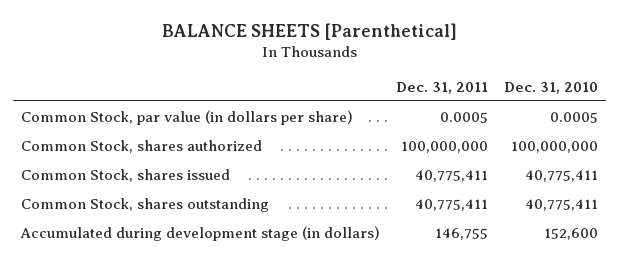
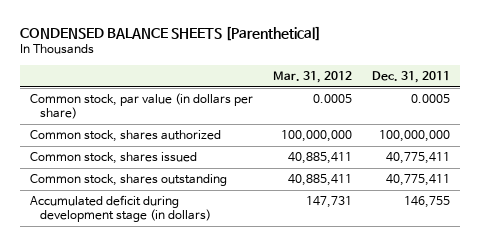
[161,22,457,40] BALANCE SHEETS [Parenthetical] -> [19,25,321,41] CONDENSED BALANCE SHEETS [Parenthetical]
[504,81,599,94] Dec. 31, 2010 -> none
none -> [273,70,353,83] Mar. 31, 2012
[21,109,354,125] Common Stock, par value (in dollars per share) -> [30,92,254,120] Common stock, par value (in dollars per share)
[21,139,263,153] Common Stock, shares authorized -> [30,129,222,142] Common stock, shares authorized
[21,168,231,182] Common Stock, shares issued -> [30,151,198,164] Common stock, shares issued
[21,197,270,212] Common Stock, shares outstanding -> [30,173,228,186] Common stock, shares outstanding
[20,225,381,241] Accumulated during development stage (in dollars) -> [30,194,211,223] Accumulated deficit during development stage (in dollars)

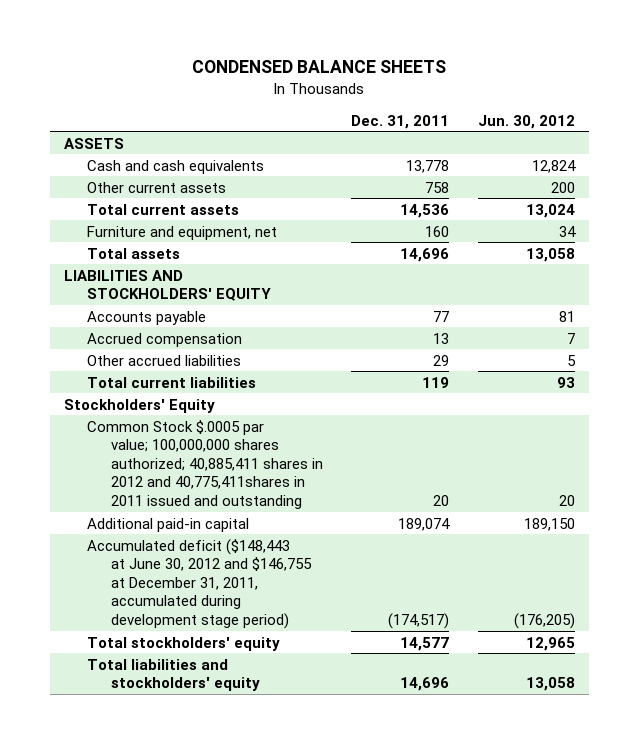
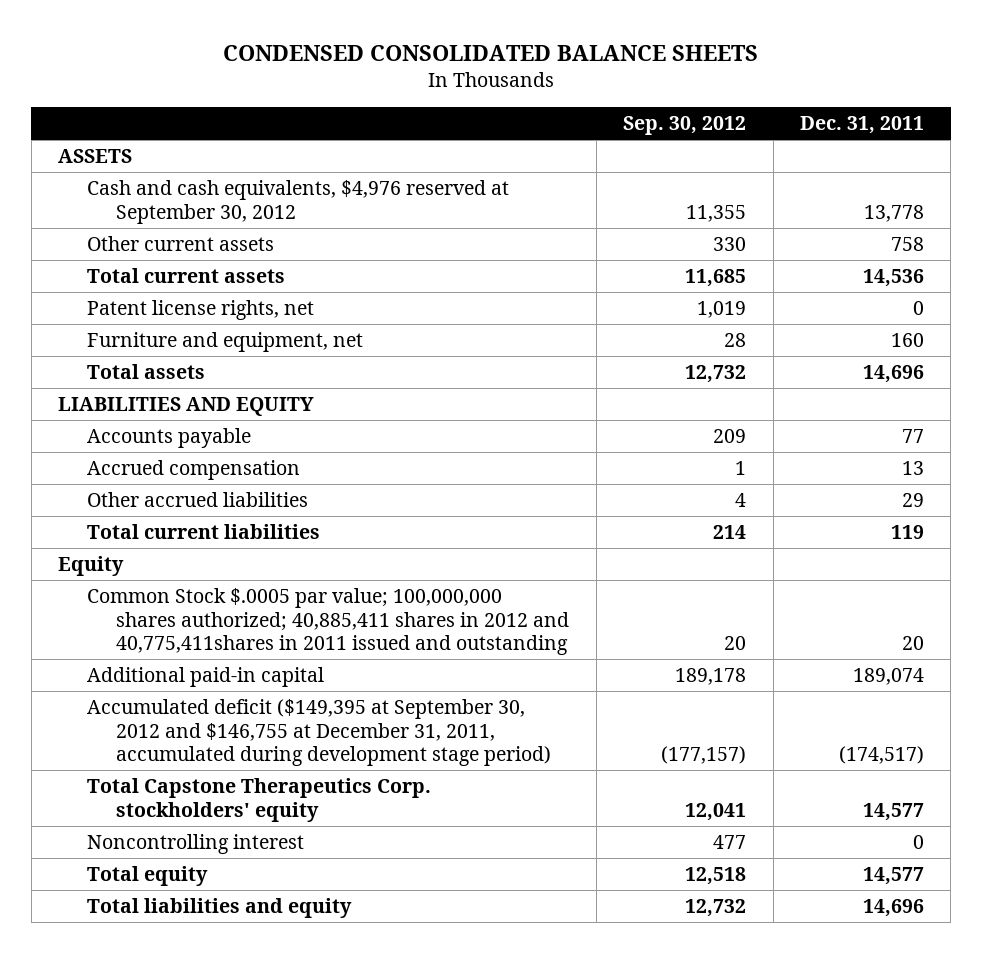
[192,60,447,74] CONDENSED BALANCE SHEETS -> [223,45,759,62] CONDENSED CONSOLIDATED BALANCE SHEETS
[477,114,575,129] Jun. 30, 2012 -> none
none -> [623,115,747,135] Sep. 30, 2012
[87,159,265,174] Cash and cash equivalents -> [87,180,510,224] Cash and cash equivalents, $4,976 reserved at September 30, 2012
none -> [87,300,315,321] Patent license rights, net
[64,269,272,302] LIABILITIES AND STOCKHOLDERS' EQUITY -> [58,397,315,417] LIABILITIES AND EQUITY
[64,398,216,413] Stockholders' Equity -> [58,556,125,577] Equity
[87,538,312,630] Accumulated deficit ($148,443 at June 30, 2012 and $146,755 at December 31, 2011, accumulated during development stage period) -> [87,699,552,767] Accumulated deficit ($149,395 at September 30, 2012 and $146,755 at December 31, 2011, accumulated during development stage period)
[87,636,281,651] Total stockholders' equity -> [87,778,432,822] Total Capstone Therapeutics Corp. stockholders' equity
none -> [87,834,305,855] Noncontrolling interest
none -> [87,866,209,887] Total equity
[87,658,260,692] Total liabilities and stockholders' equity -> [87,898,353,919] Total liabilities and equity

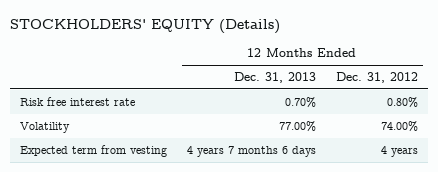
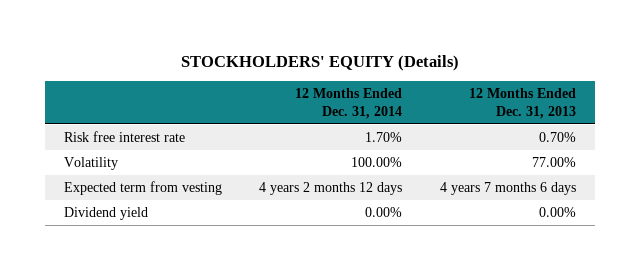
[335,72,418,84] Dec. 31, 2012 -> none
none -> [295,87,403,120] 12 Months Ended Dec. 31, 2014
none -> [63,206,148,220] Dividend yield

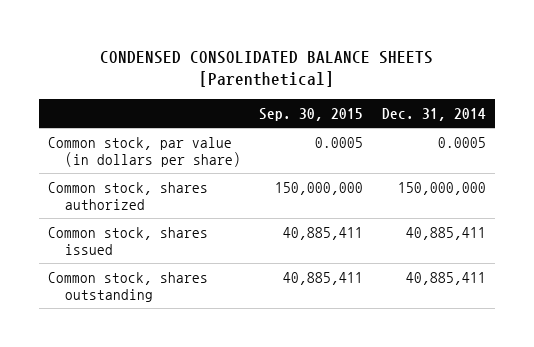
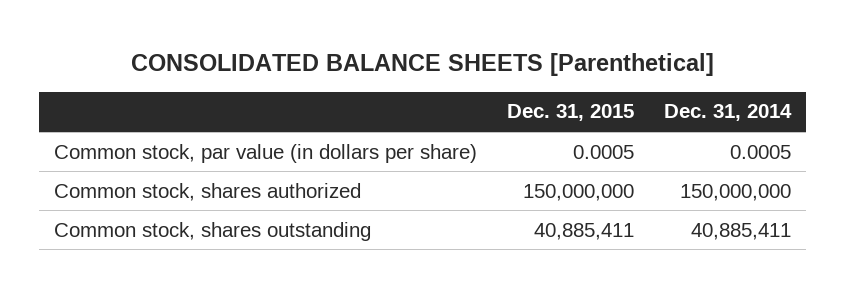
[99,50,433,88] CONDENSED CONSOLIDATED BALANCE SHEETS [Parenthetical] -> [130,53,714,77] CONSOLIDATED BALANCE SHEETS [Parenthetical]
[259,107,364,121] Sep. 30, 2015 -> none
none -> [507,104,635,122] Dec. 31, 2015
[48,226,209,256] Common stock, shares issued -> none

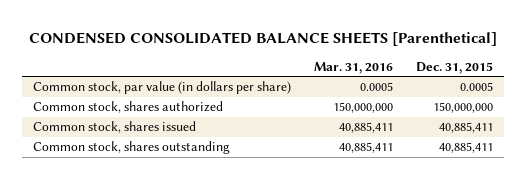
[130,53,714,77] CONSOLIDATED BALANCE SHEETS [Parenthetical] -> [28,32,497,47] CONDENSED CONSOLIDATED BALANCE SHEETS [Parenthetical]
[664,104,793,122] Dec. 31, 2014 -> none
none -> [313,62,393,75] Mar. 31, 2016
none -> [33,121,197,134] Common stock, shares issued

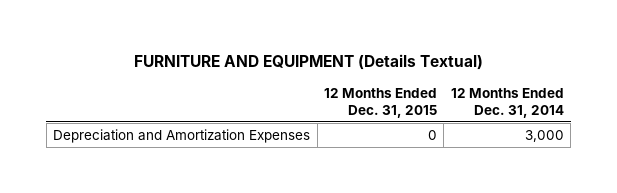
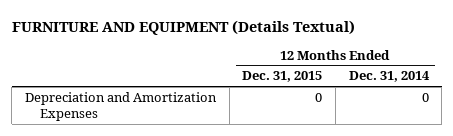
[524,129,564,142] 3,000 -> [421,93,429,103] 0

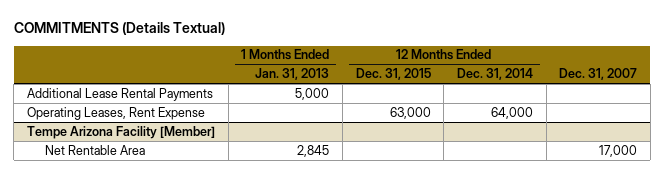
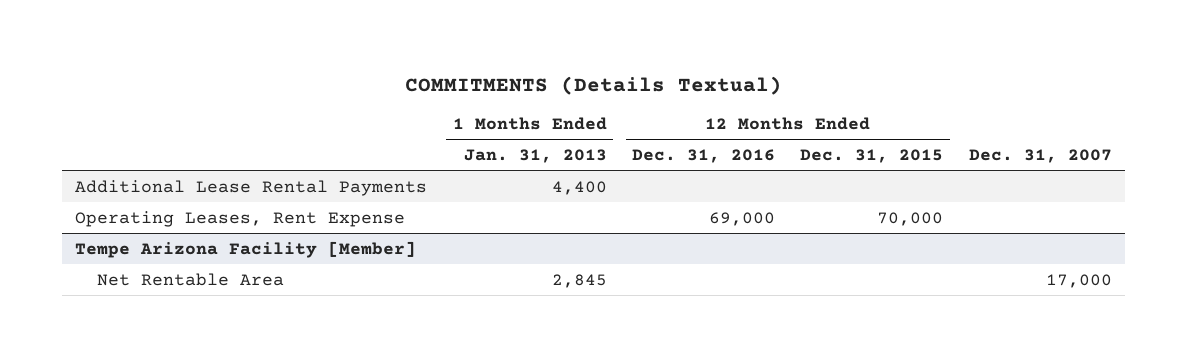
[456,68,533,81] Dec. 31, 2014 -> none
none -> [632,149,776,164] Dec. 31, 2016
[295,87,330,100] 5,000 -> [551,180,607,195] 4,400
[389,106,431,119] 63,000 -> [877,211,944,226] 70,000

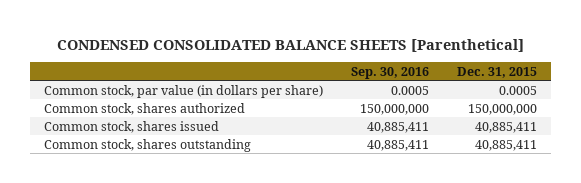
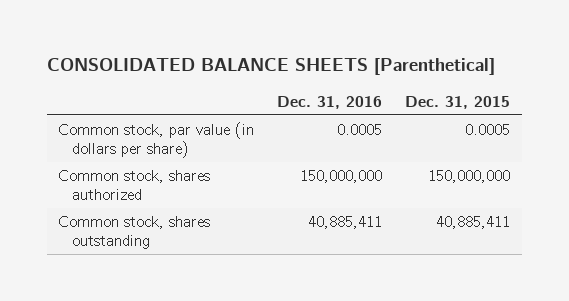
[56,38,524,52] CONDENSED CONSOLIDATED BALANCE SHEETS [Parenthetical] -> [46,58,495,76] CONSOLIDATED BALANCE SHEETS [Parenthetical]
[351,66,430,79] Sep. 30, 2016 -> none
none -> [277,95,383,109] Dec. 31, 2016
[44,120,220,133] Common stock, shares issued -> none

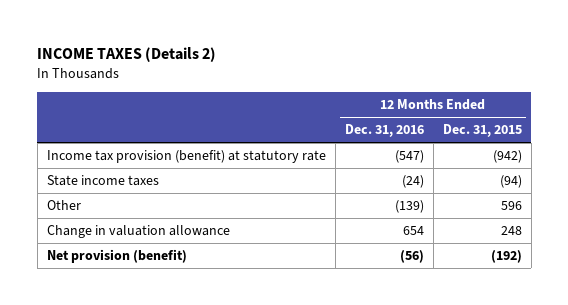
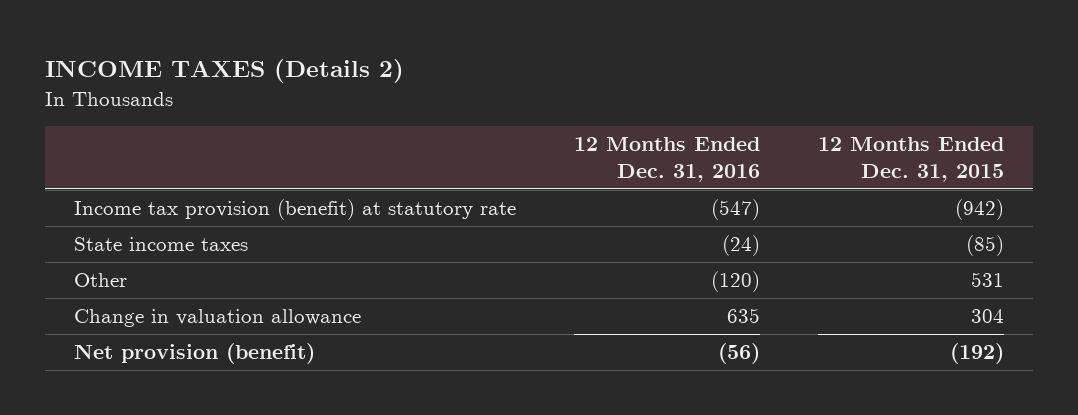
[499,175,522,189] (94) -> [965,234,1004,256] (85)
[394,200,424,214] (139) -> [710,270,760,292] (120)
[500,201,522,211] 596 -> [970,271,1004,287] 531
[402,226,424,236] 654 -> [726,307,760,323] 635
[500,226,522,236] 248 -> [970,308,1004,323] 304

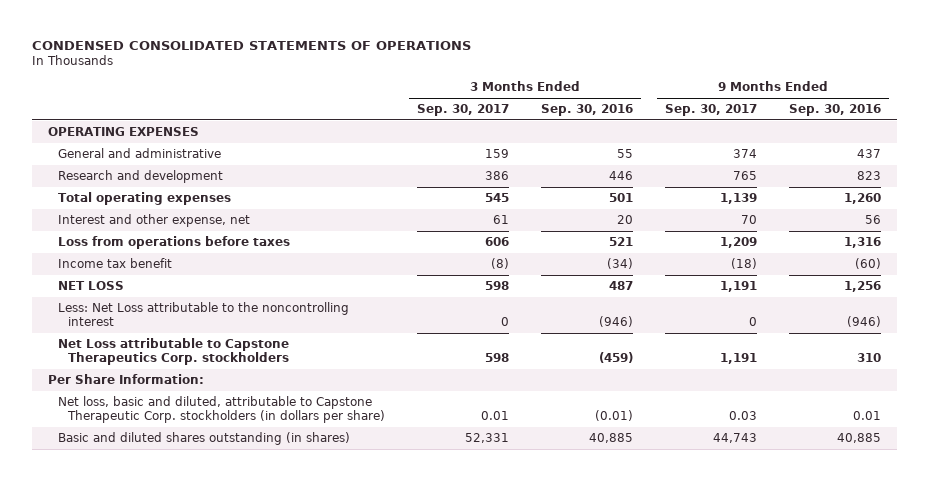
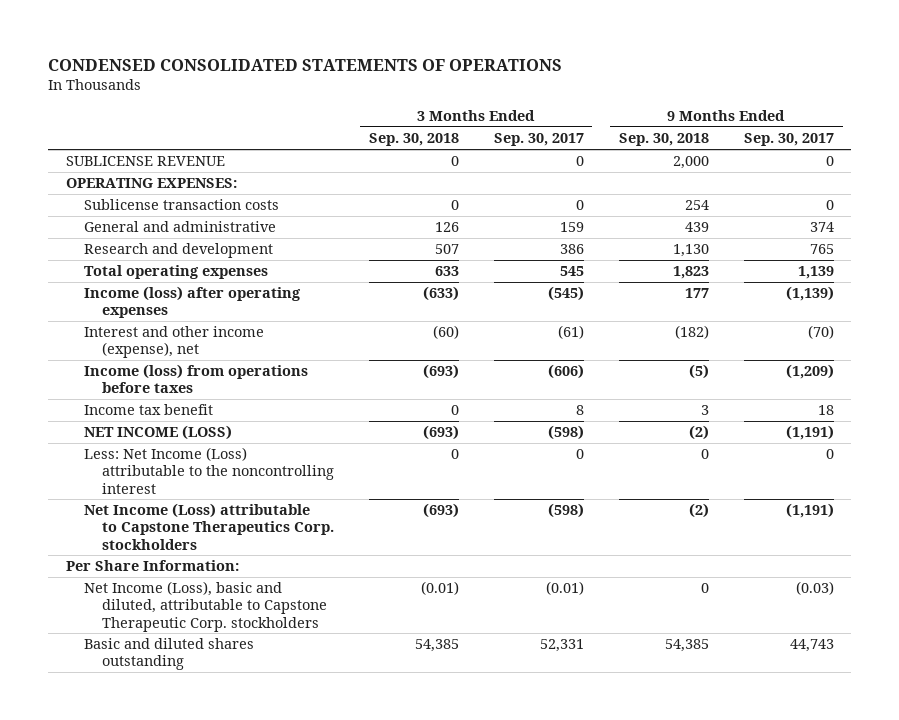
[540,104,633,117] Sep. 30, 2016 -> none
[788,104,881,117] Sep. 30, 2016 -> none
none -> [368,133,459,147] Sep. 30, 2018
none -> [618,133,709,147] Sep. 30, 2018
none -> [65,156,225,167] SUBLICENSE REVENUE
[47,126,199,136] OPERATING EXPENSES -> [65,178,237,189] OPERATING EXPENSES:
none -> [83,199,279,211] Sublicense transaction costs
none -> [83,286,301,319] Income (loss) after operating expenses
[57,213,250,227] Interest and other expense, net -> [83,326,264,359] Interest and other income (expense), net
[493,214,510,224] 61 -> [557,325,584,340] (61)
[740,214,757,224] 70 -> [807,325,834,340] (70)
[57,235,290,249] Loss from operations before taxes -> [83,364,308,394] Income (loss) from operations before taxes
[485,236,510,246] 606 -> [547,364,584,380] (606)
[719,236,757,248] 1,209 -> [785,364,834,380] (1,209)
[491,257,510,269] (8) -> [575,405,584,416] 8
[730,257,757,269] (18) -> [817,405,834,416] 18
[57,280,124,290] NET LOSS -> [83,425,232,441] NET INCOME (LOSS)
[485,280,510,290] 598 -> [547,425,584,441] (598)
[719,280,757,292] 1,191 -> [785,425,834,441] (1,191)
[57,301,349,326] Less: Net Loss attributable to the noncontrolling interest -> [83,447,334,494] Less: Net Income (Loss) attributable to the noncontrolling interest
[57,337,290,365] Net Loss attributable to Capstone Therapeutics Corp. stockholders -> [83,503,334,550] Net Income (Loss) attributable to Capstone Therapeutics Corp. stockholders
[485,352,510,362] 598 -> [547,503,584,519] (598)
[719,352,757,364] 1,191 -> [785,503,834,519] (1,191)
[57,395,386,423] Net loss, basic and diluted, attributable to Capstone Therapeutic Corp. stockholders (in dollars per share) -> [83,581,327,632] Net Income (Loss), basic and diluted, attributable to Capstone Therapeutic Corp. stockholders
[481,410,510,420] 0.01 -> [545,581,584,596] (0.01)
[728,410,757,420] 0.03 -> [795,581,834,596] (0.03)
[57,431,350,445] Basic and diluted shares outstanding (in shares) -> [83,638,254,671] Basic and diluted shares outstanding

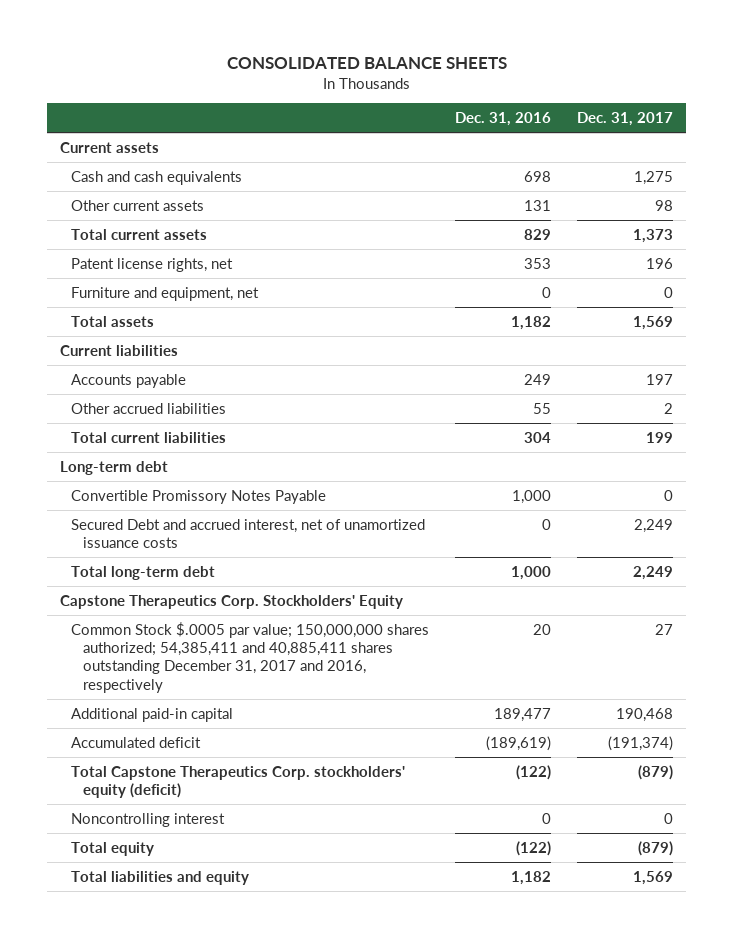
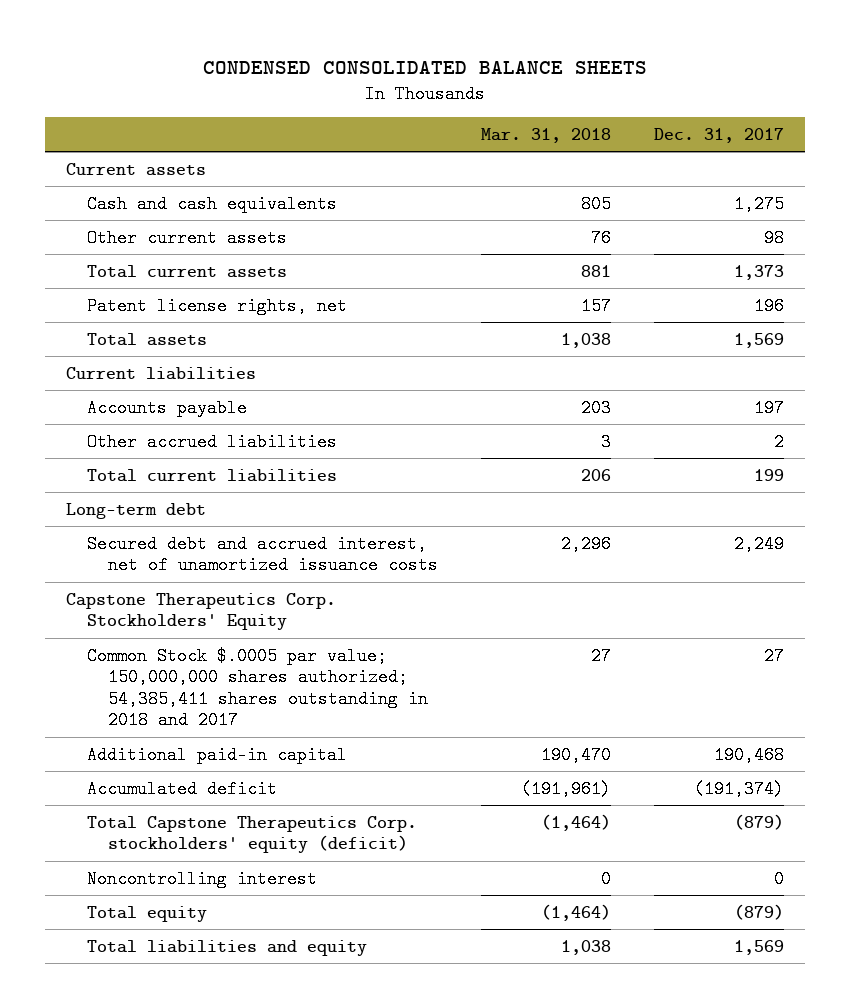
[226,57,507,70] CONSOLIDATED BALANCE SHEETS -> [202,60,647,74] CONDENSED CONSOLIDATED BALANCE SHEETS
[455,111,552,126] Dec. 31, 2016 -> none
none -> [480,127,611,143] Mar. 31, 2018
[71,286,260,301] Furniture and equipment, net -> none
[71,489,327,504] Convertible Promissory Notes Payable -> none
[71,565,216,580] Total long-term debt -> none
[71,518,426,549] Secured Debt and accrued interest, net of unamortized issuance costs -> [87,534,438,575] Secured debt and accrued interest, net of unamortized issuance costs
[71,621,430,693] Common Stock $.0005 par value; 150,000,000 shares authorized; 54,385,411 and 40,885,411 shares outstanding December 31, 2017 and 2016, respectively -> [87,646,428,730] Common Stock $.0005 par value; 150,000,000 shares authorized; 54,385,411 shares outstanding in 2018 and 2017

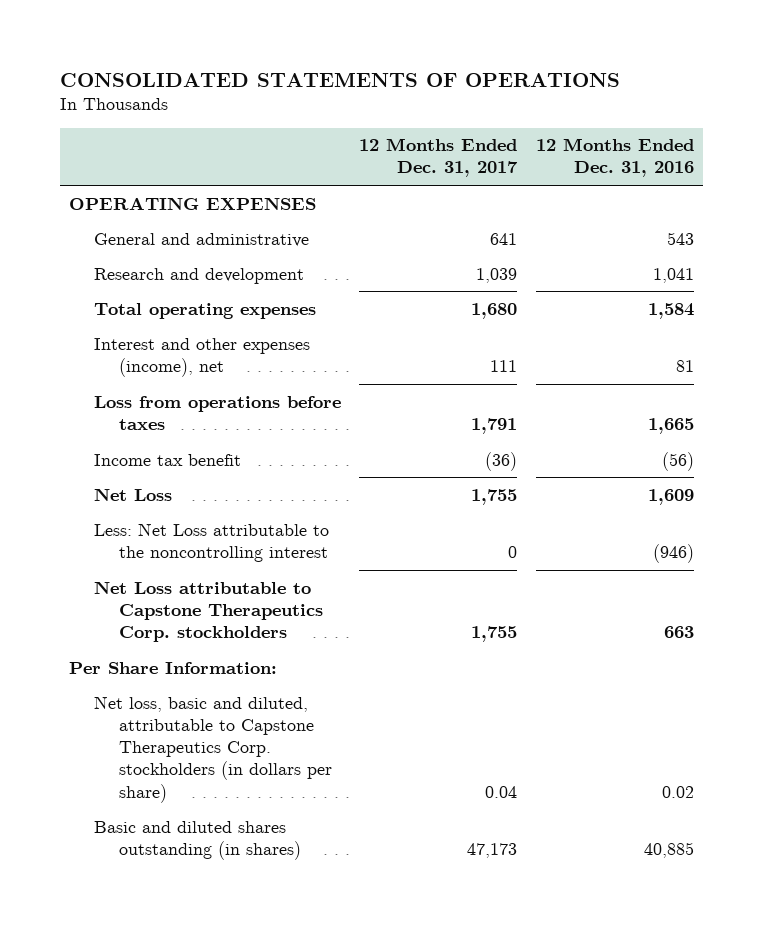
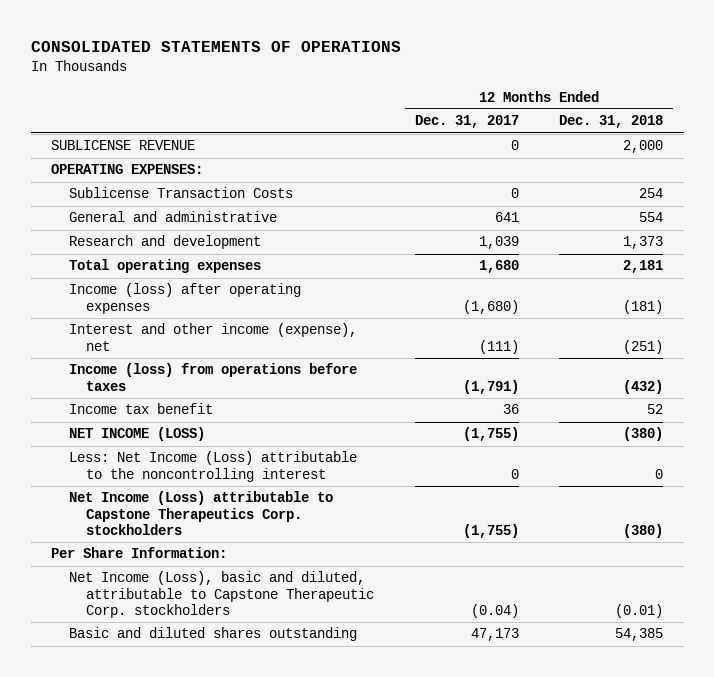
[535,138,694,178] 12 Months Ended Dec. 31, 2016 -> none
none -> [559,115,664,129] Dec. 31, 2018
none -> [50,140,195,151] SUBLICENSE REVENUE
[69,196,317,210] OPERATING EXPENSES -> [50,164,203,175] OPERATING EXPENSES:
none -> [68,187,293,199] Sublicense Transaction Costs
none -> [68,283,301,314] Income (loss) after operating expenses
[93,337,310,377] Interest and other expenses (income), net -> [68,323,357,351] Interest and other income (expense), net
[490,359,518,372] 111 -> [478,339,519,354] (111)
[93,395,341,430] Loss from operations before taxes -> [68,363,357,391] Income (loss) from operations before taxes
[471,417,518,434] 1,791 -> [462,379,519,394] (1,791)
[485,451,518,471] (36) -> [502,404,519,415] 36
[93,487,172,501] Net Loss -> [68,427,205,442] NET INCOME (LOSS)
[471,488,518,505] 1,755 -> [462,427,519,442] (1,755)
[93,522,329,562] Less: Net Loss attributable to the noncontrolling interest -> [68,451,357,482] Less: Net Income (Loss) attributable to the noncontrolling interest
[93,580,323,643] Net Loss attributable to Capstone Therapeutics Corp. stockholders -> [68,491,333,536] Net Income (Loss) attributable to Capstone Therapeutics Corp. stockholders
[471,626,518,643] 1,755 -> [462,524,519,539] (1,755)
[93,695,332,803] Net loss, basic and diluted, attributable to Capstone Therapeutics Corp. stockholders (in dollars per share) -> [68,571,375,619] Net Income (Loss), basic and diluted, attributable to Capstone Therapeutic Corp. stockholders
[485,785,518,798] 0.04 -> [470,604,519,619] (0.04)
[93,820,301,860] Basic and diluted shares outstanding (in shares) -> [68,627,357,642] Basic and diluted shares outstanding

